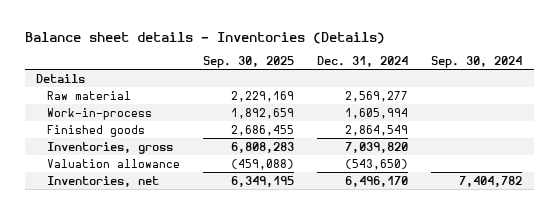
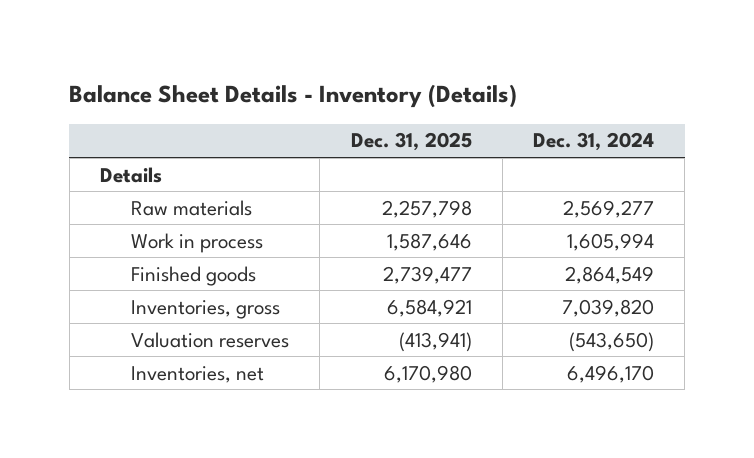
[24,31,385,44] Balance sheet details - Inventories (Details) -> [69,84,518,109] Balance Sheet Details - Inventory (Details)
[203,56,295,69] Sep. 30, 2025 -> none
[431,56,523,69] Sep. 30, 2024 -> none
none -> [350,132,472,152] Dec. 31, 2025
[47,90,132,100] Raw material -> [131,199,253,216] Raw materials
[47,107,153,120] Work-in-process -> [131,232,264,253] Work in process
[47,158,181,168] Valuation allowance -> [131,331,290,348] Valuation reserves

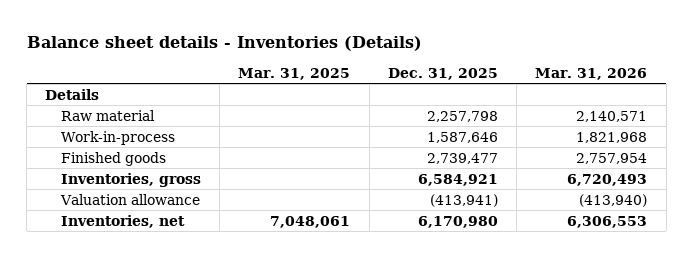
[69,84,518,109] Balance Sheet Details - Inventory (Details) -> [26,36,422,52] Balance sheet details - Inventories (Details)
[532,132,654,152] Dec. 31, 2024 -> none
none -> [238,67,351,80] Mar. 31, 2025
none -> [535,67,648,80] Mar. 31, 2026
[131,199,253,216] Raw materials -> [60,109,155,121] Raw material
[131,232,264,253] Work in process -> [60,130,175,145] Work-in-process
[131,331,290,348] Valuation reserves -> [59,193,200,205] Valuation allowance

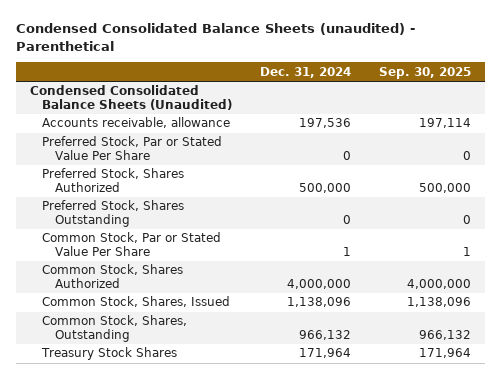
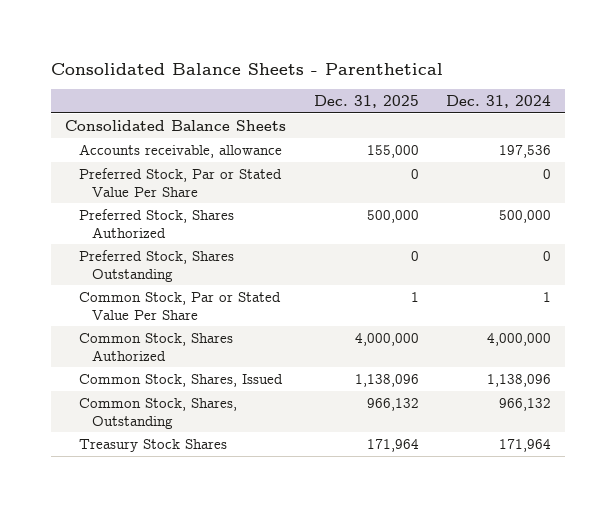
[15,23,415,52] Condensed Consolidated Balance Sheets (unaudited) - Parenthetical -> [51,62,444,75] Consolidated Balance Sheets - Parenthetical
[378,66,471,79] Sep. 30, 2025 -> none
none -> [313,95,419,109] Dec. 31, 2025
[29,85,233,111] Condensed Consolidated Balance Sheets (Unaudited) -> [65,119,287,131] Consolidated Balance Sheets

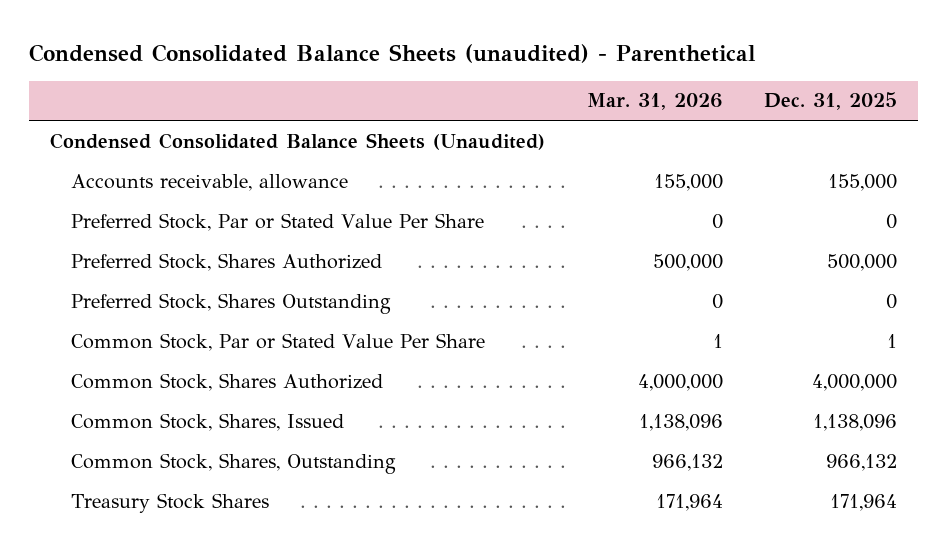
[51,62,444,75] Consolidated Balance Sheets - Parenthetical -> [29,43,757,63] Condensed Consolidated Balance Sheets (unaudited) - Parenthetical
[446,95,552,109] Dec. 31, 2024 -> none
none -> [586,93,723,111] Mar. 31, 2026
[65,119,287,131] Consolidated Balance Sheets -> [50,132,546,150] Condensed Consolidated Balance Sheets (Unaudited)

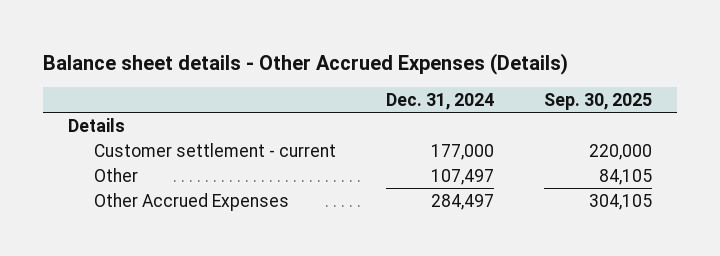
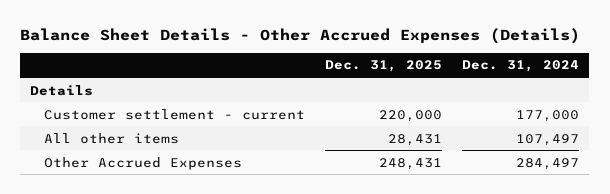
[42,52,568,75] Balance sheet details - Other Accrued Expenses (Details) -> [20,28,581,45] Balance Sheet Details - Other Accrued Expenses (Details)
[543,92,652,110] Sep. 30, 2025 -> none
none -> [325,60,443,73] Dec. 31, 2025
[93,167,138,182] Other -> [43,132,179,144] All other items

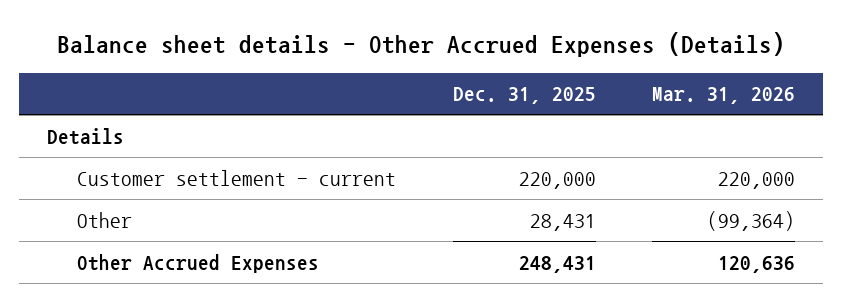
[20,28,581,45] Balance Sheet Details - Other Accrued Expenses (Details) -> [56,31,785,57] Balance sheet details - Other Accrued Expenses (Details)
[462,60,580,73] Dec. 31, 2024 -> none
none -> [651,87,795,105] Mar. 31, 2026
[43,132,179,144] All other items -> [77,211,133,228] Other

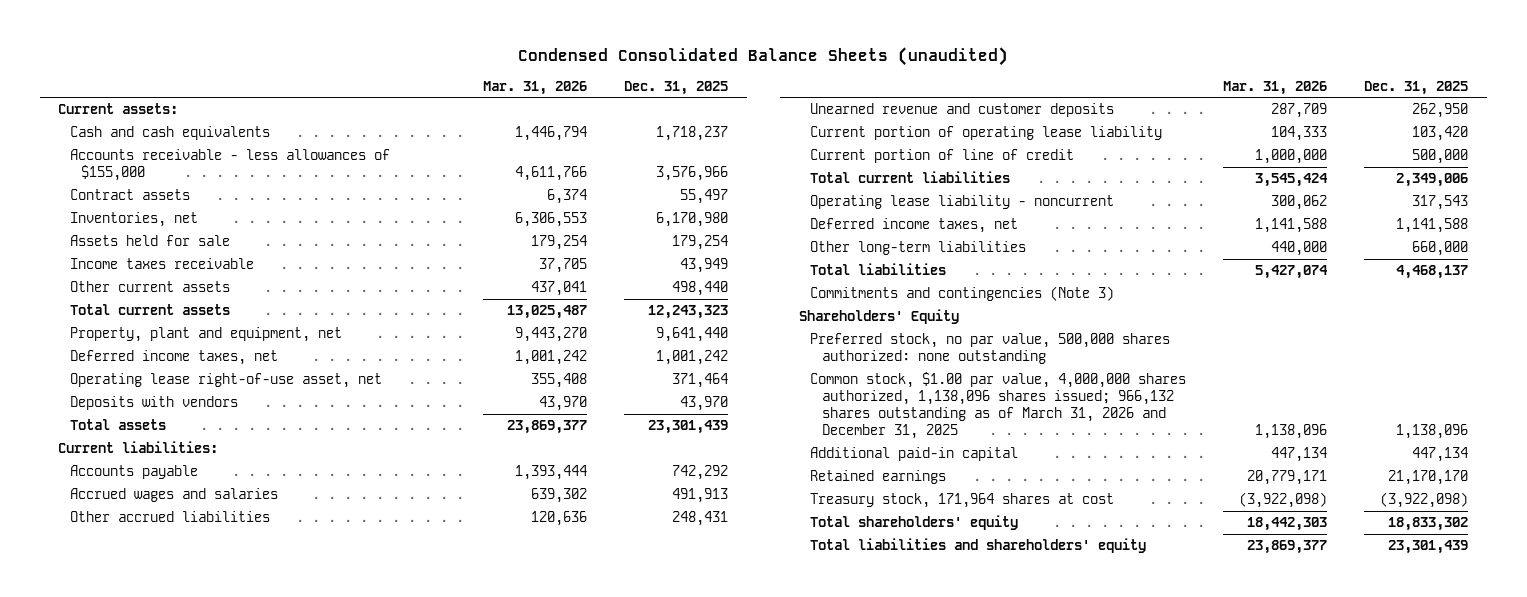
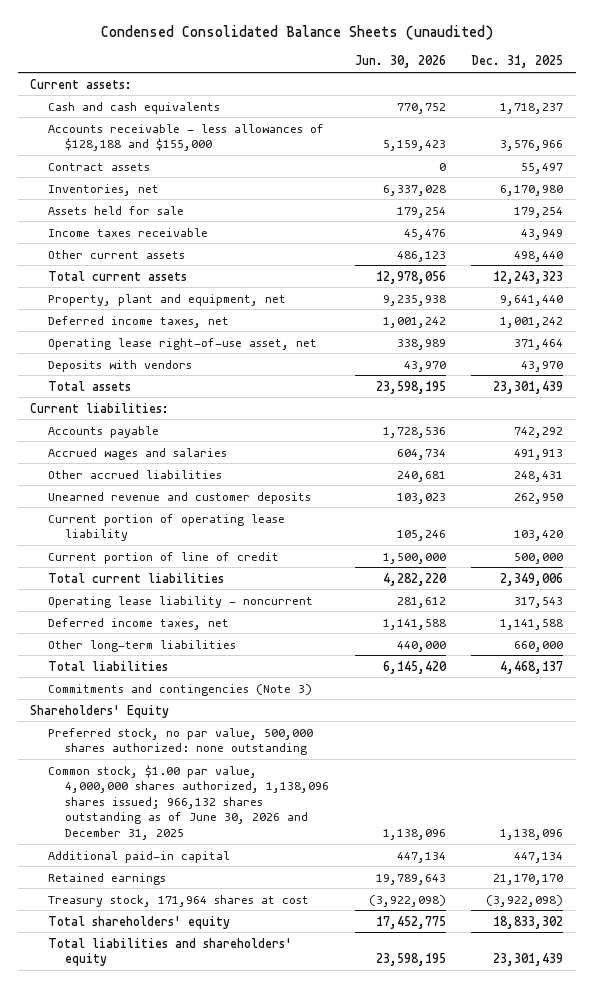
[482,80,587,95] Mar. 31, 2026 -> none
none -> [354,55,446,69] Jun. 30, 2026
[69,149,390,182] Accounts receivable - less allowances of $155,000 -> [47,123,324,152] Accounts receivable - less allowances of $128,188 and $155,000
[810,372,1187,440] Common stock, $1.00 par value, 4,000,000 shares authorized, 1,138,096 shares issued; 966,132 shares outstanding as of March 31, 2026 and December 31, 2025 -> [47,764,330,840] Common stock, $1.00 par value, 4,000,000 shares authorized, 1,138,096 shares issued; 966,132 shares outstanding as of June 30, 2026 and December 31, 2025

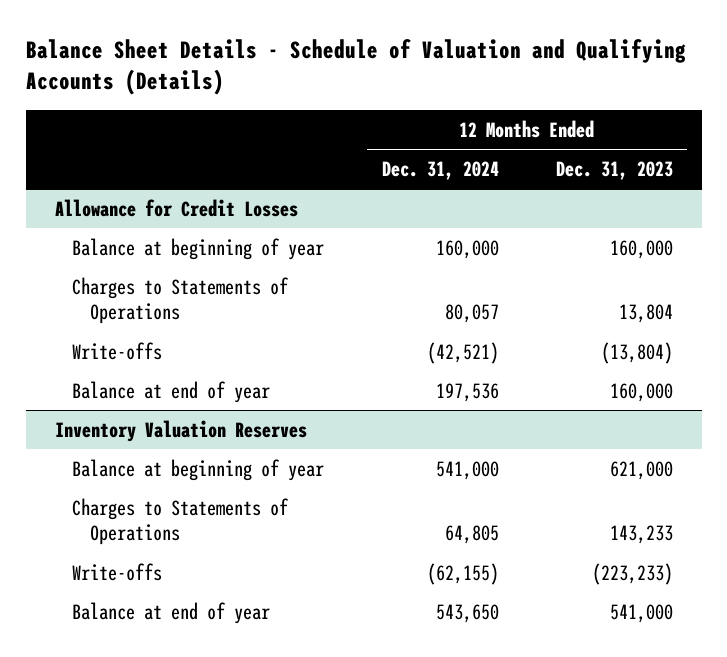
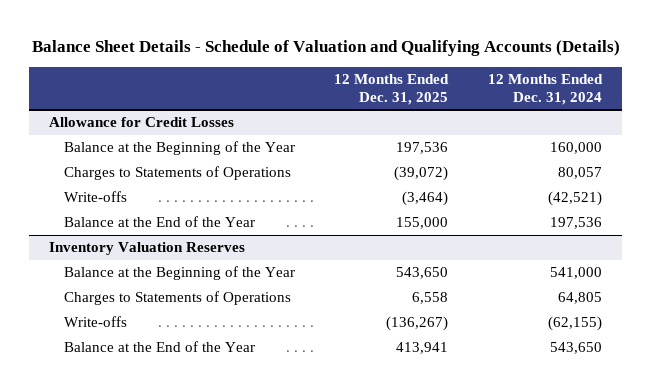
[555,160,673,180] Dec. 31, 2023 -> none
none -> [334,74,450,105] 12 Months Ended Dec. 31, 2025
[72,237,325,260] Balance at beginning of year -> [63,141,295,156] Balance at the Beginning of the Year
[72,380,271,403] Balance at end of year -> [63,216,255,228] Balance at the End of the Year
[72,458,325,481] Balance at beginning of year -> [63,266,295,281] Balance at the Beginning of the Year
[72,601,271,624] Balance at end of year -> [63,341,255,353] Balance at the End of the Year

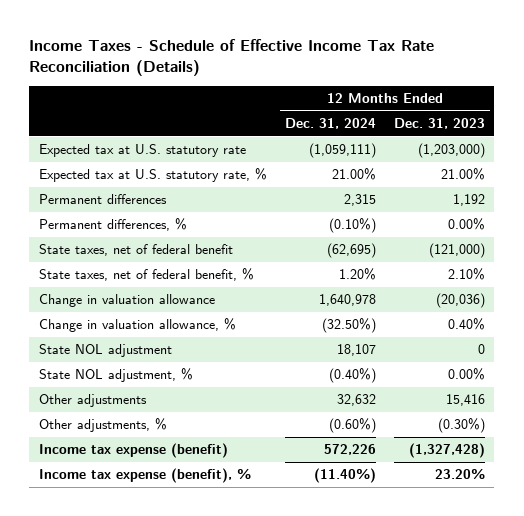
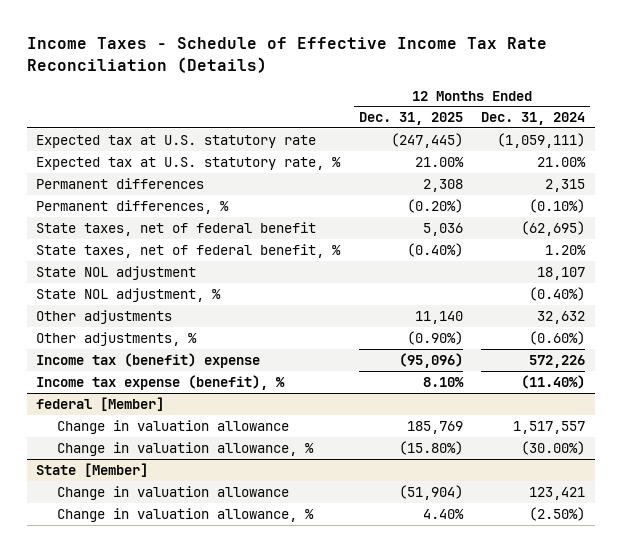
[394,117,486,129] Dec. 31, 2023 -> none
none -> [358,112,463,126] Dec. 31, 2025
[38,294,215,308] Change in valuation allowance -> none
[38,318,236,333] Change in valuation allowance, % -> none
[38,443,228,459] Income tax expense (benefit) -> [36,352,261,368] Income tax (benefit) expense
none -> [36,396,165,411] federal [Member]
none -> [57,419,290,434] Change in valuation allowance
none -> [57,441,315,456] Change in valuation allowance, %
none -> [36,462,149,477] State [Member]
none -> [57,485,290,500] Change in valuation allowance
none -> [57,507,315,522] Change in valuation allowance, %

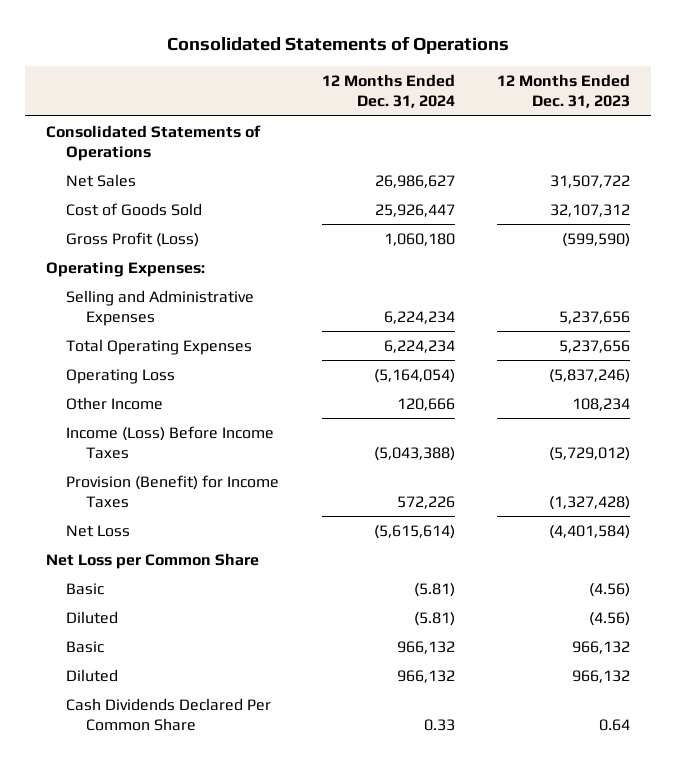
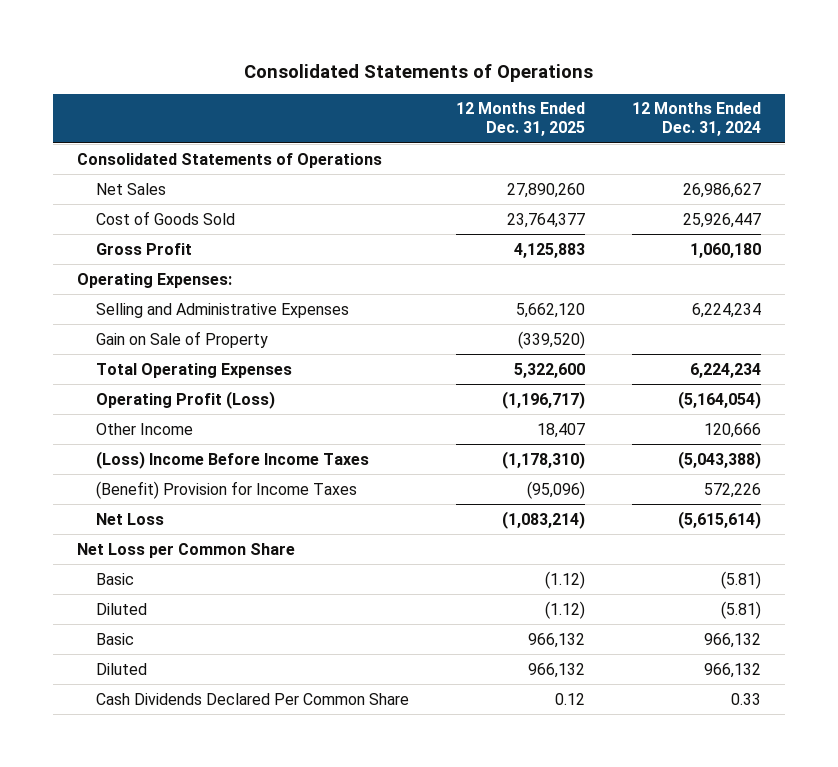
[497,73,631,109] 12 Months Ended Dec. 31, 2023 -> none
none -> [455,102,585,137] 12 Months Ended Dec. 31, 2025
[66,231,200,247] Gross Profit (Loss) -> [95,242,192,255] Gross Profit
none -> [95,330,268,348] Gain on Sale of Property
[66,368,176,384] Operating Loss -> [95,390,275,409] Operating Profit (Loss)
[66,425,275,460] Income (Loss) Before Income Taxes -> [95,450,369,469] (Loss) Income Before Income Taxes
[66,474,280,509] Provision (Benefit) for Income Taxes -> [95,480,357,499] (Benefit) Provision for Income Taxes

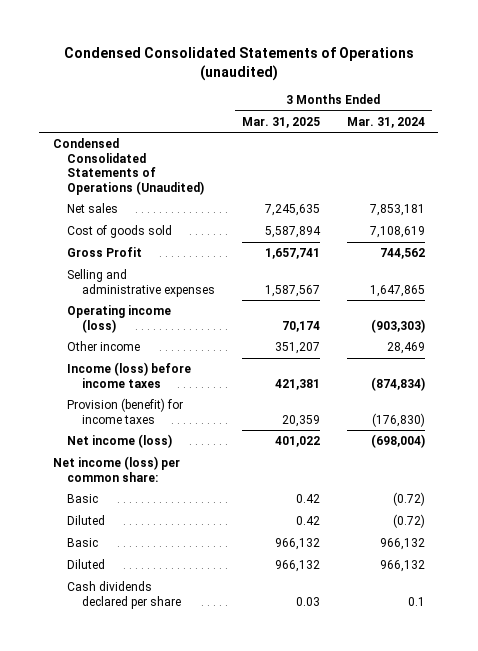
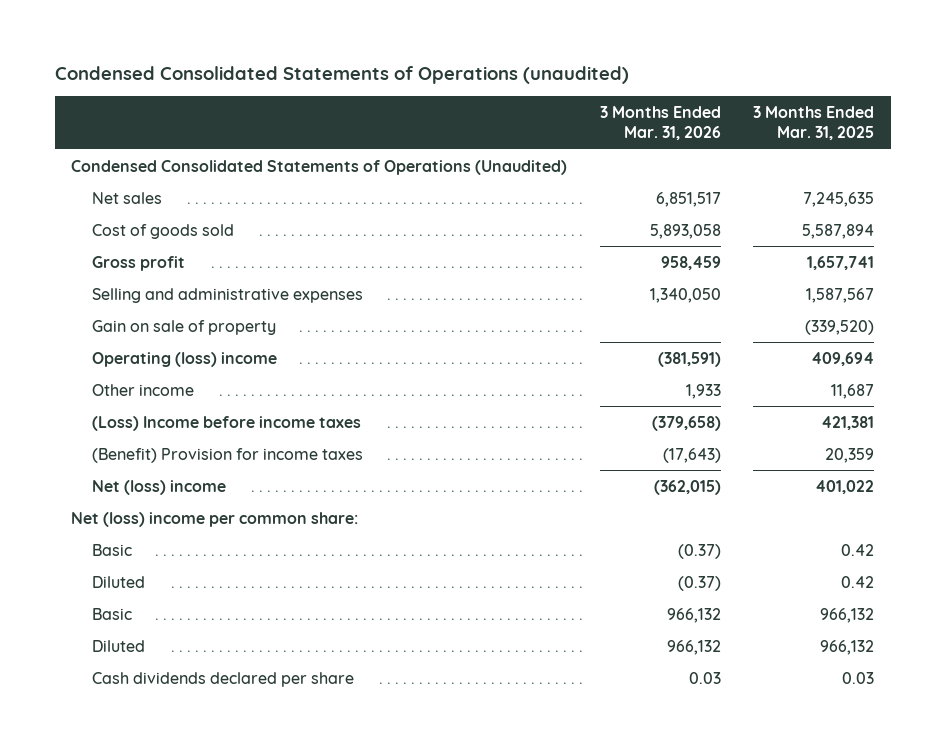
[346,116,425,128] Mar. 31, 2024 -> none
none -> [599,105,721,141] 3 Months Ended Mar. 31, 2026
[67,247,143,258] Gross Profit -> [92,255,186,271] Gross profit
none -> [92,319,277,335] Gain on sale of property
[67,305,172,333] Operating income (loss) -> [92,351,278,367] Operating (loss) income
[281,320,320,332] 70,174 -> [811,351,875,366] 409,694
[274,342,320,355] 351,207 -> [831,383,875,399] 11,687
[67,362,192,388] Income (loss) before income taxes -> [92,415,362,431] (Loss) Income before income taxes
[67,398,184,424] Provision (benefit) for income taxes -> [92,447,364,463] (Benefit) Provision for income taxes
[67,434,173,449] Net income (loss) -> [92,479,227,495] Net (loss) income
[52,456,180,482] Net income (loss) per common share: -> [71,511,359,527] Net (loss) income per common share:

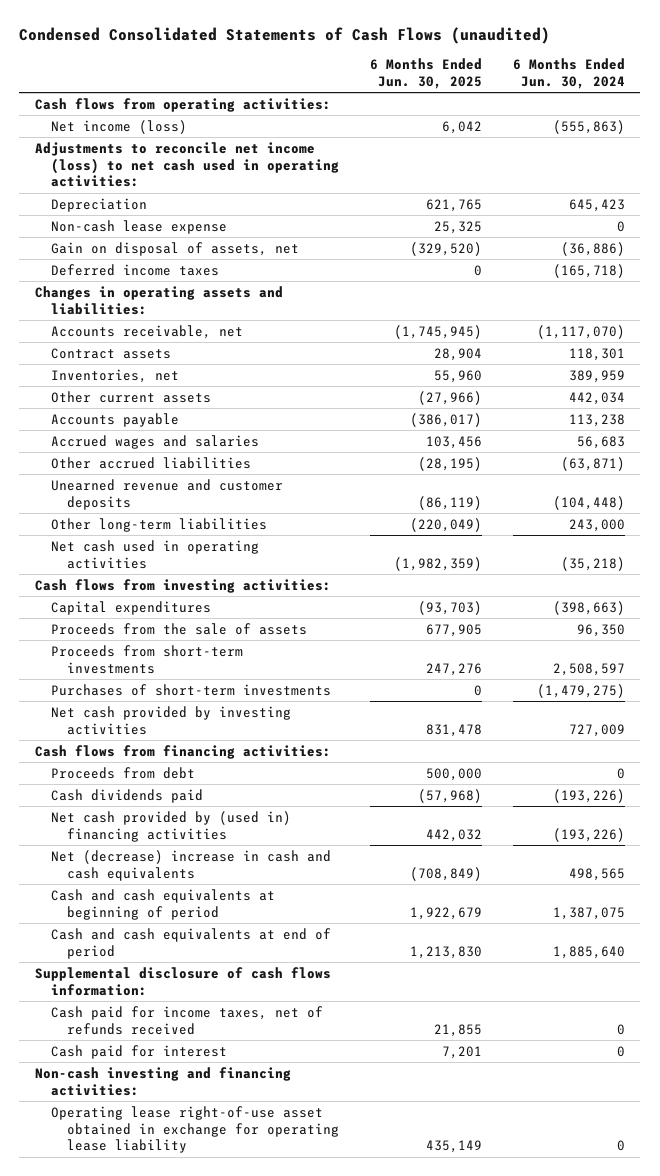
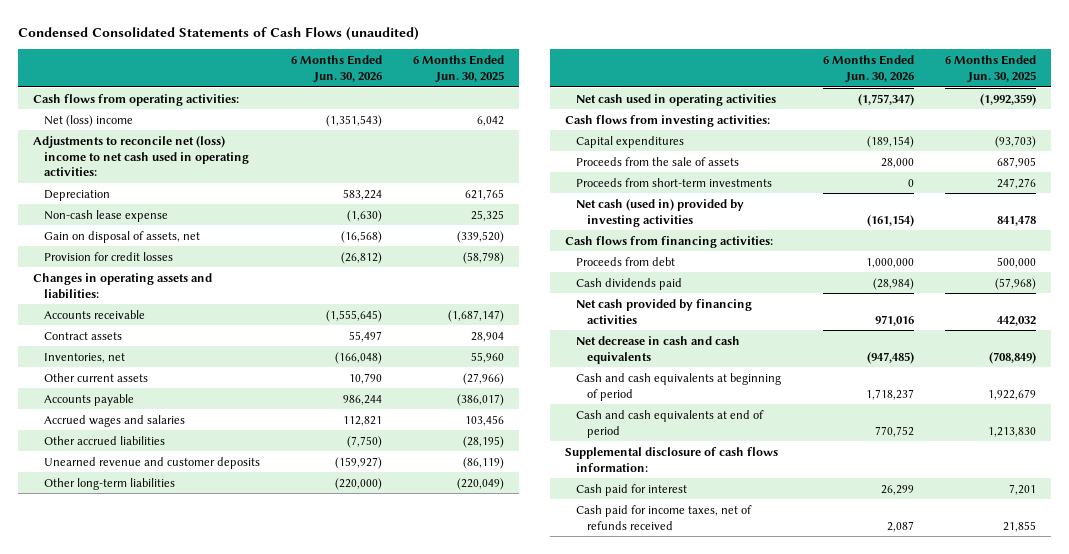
[512,58,625,90] 6 Months Ended Jun. 30, 2024 -> none
none -> [290,55,382,83] 6 Months Ended Jun. 30, 2026
[50,119,187,134] Net income (loss) -> [44,114,134,127] Net (loss) income
[34,141,339,188] Adjustments to reconcile net income (loss) to net cash used in operating activities: -> [33,135,250,177] Adjustments to reconcile net (loss) income to net cash used in operating activities:
[50,263,219,276] Deferred income taxes -> none
[410,241,483,256] (329,520) -> [456,230,504,243] (339,520)
none -> [44,251,174,261] Provision for credit losses
[50,324,243,339] Accounts receivable, net -> [44,309,146,319] Accounts receivable
[394,324,483,339] (1,745,945) -> [447,309,504,322] (1,687,147)
[394,556,483,571] (1,982,359) -> [979,93,1036,106] (1,992,359)
[426,623,483,637] 677,905 -> [996,156,1036,168] 687,905
[50,683,331,696] Purchases of short-term investments -> none
[50,705,291,735] Net cash provided by investing activities -> [576,198,745,227] Net cash (used in) provided by investing activities
[426,723,483,737] 831,478 -> [996,214,1036,226] 841,478
[50,810,291,842] Net cash provided by (used in) financing activities -> [576,298,753,324] Net cash provided by financing activities
[50,849,331,881] Net (decrease) increase in cash and cash equivalents -> [576,335,741,364] Net decrease in cash and cash equivalents
[34,1066,291,1096] Non-cash investing and financing activities: -> none
[50,1105,340,1154] Operating lease right-of-use asset obtained in exchange for operating lease liability -> none
[50,1005,323,1035] Cash paid for income taxes, net of refunds received -> [576,504,753,530] Cash paid for income taxes, net of refunds received

